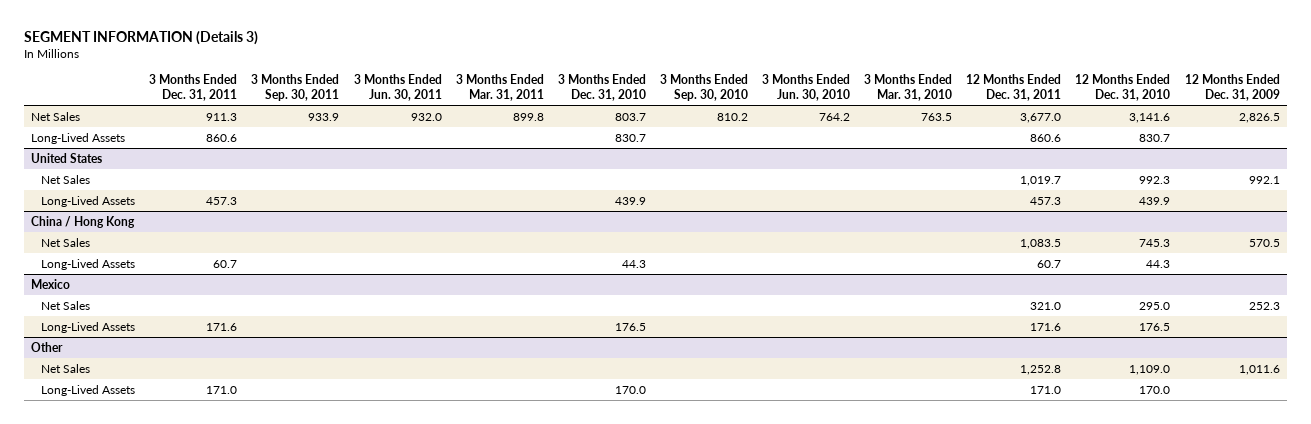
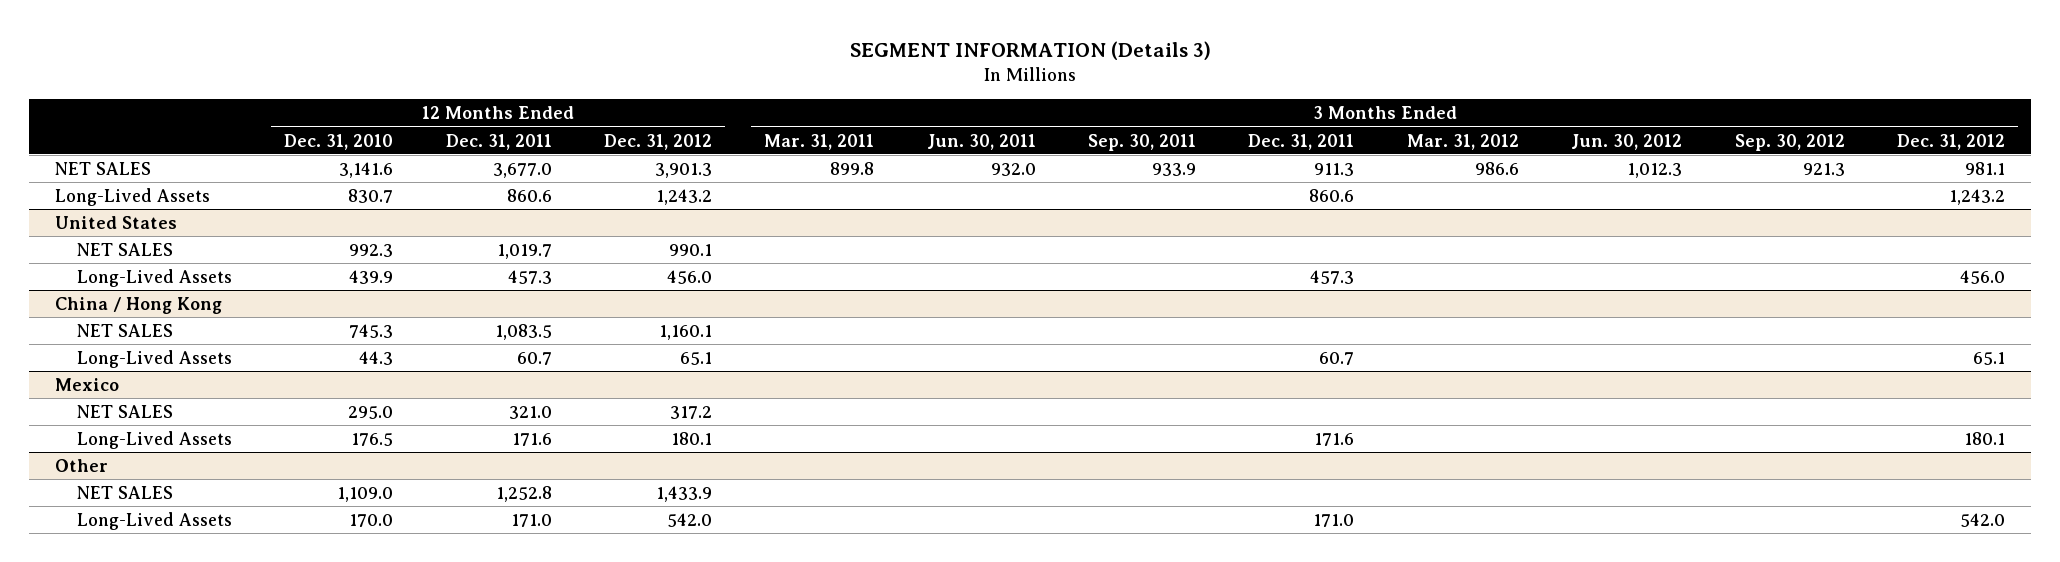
[557,74,646,102] 3 Months Ended Dec. 31, 2010 -> none
[659,74,748,102] 3 Months Ended Sep. 30, 2010 -> none
[762,74,851,102] 3 Months Ended Jun. 30, 2010 -> none
[864,74,953,102] 3 Months Ended Mar. 31, 2010 -> none
[1184,74,1280,102] 12 Months Ended Dec. 31, 2009 -> none
none -> [603,133,712,150] Dec. 31, 2012
none -> [1406,133,1519,150] Mar. 31, 2012
none -> [1571,133,1683,150] Jun. 30, 2012
none -> [1734,133,1845,151] Sep. 30, 2012
none -> [1896,133,2005,150] Dec. 31, 2012
[31,111,81,121] Net Sales -> [55,161,152,175] NET SALES
[41,174,91,184] Net Sales -> [76,242,173,256] NET SALES
[41,237,91,247] Net Sales -> [76,323,173,337] NET SALES
[41,300,91,310] Net Sales -> [76,404,173,418] NET SALES
[41,363,91,373] Net Sales -> [76,485,173,499] NET SALES

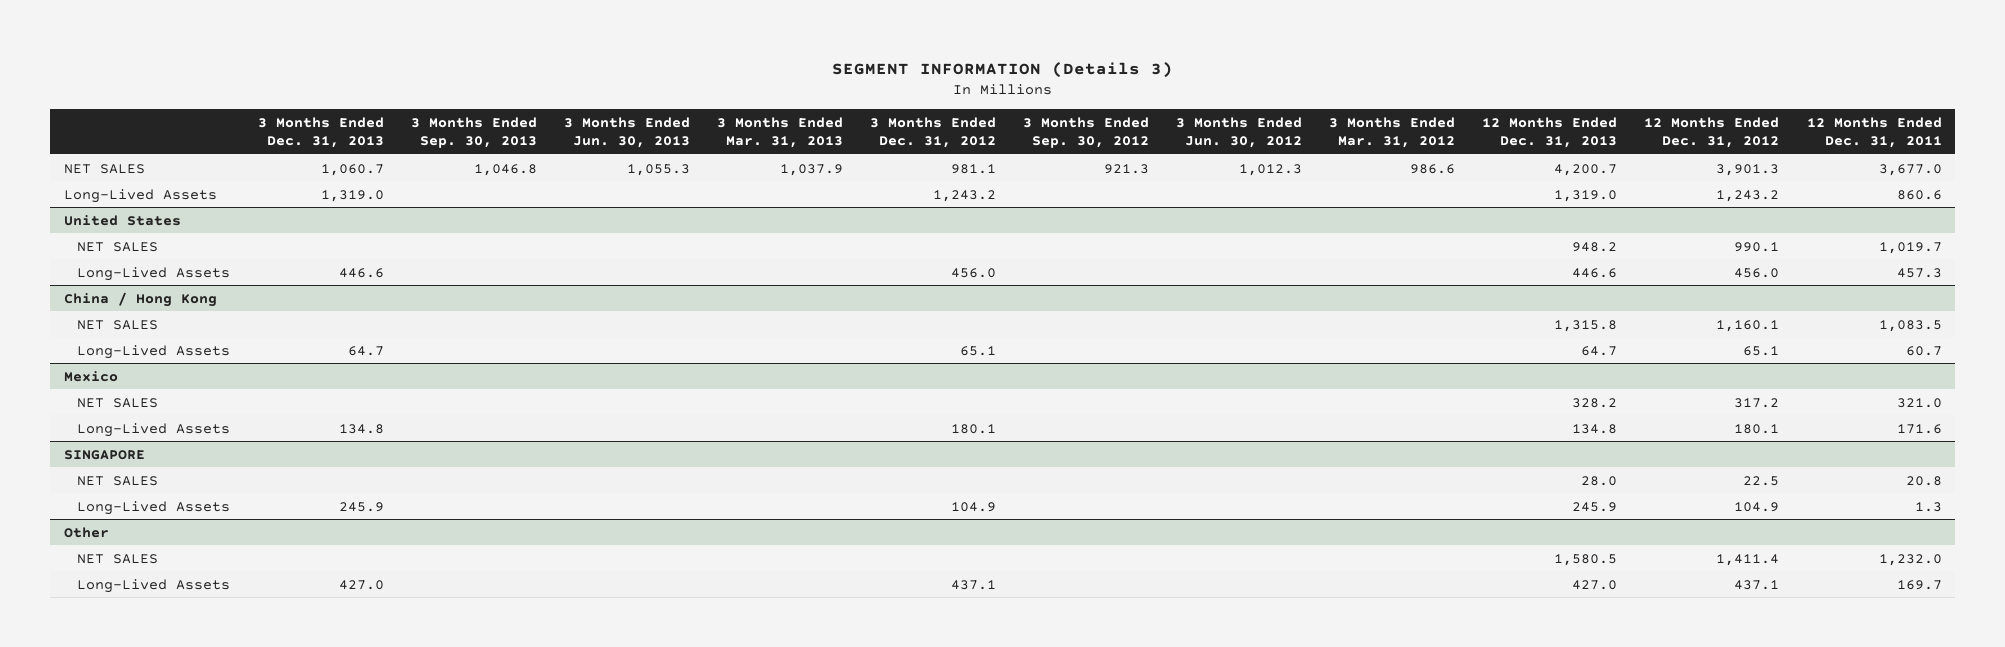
[284,133,394,150] Dec. 31, 2010 -> none
[764,133,875,150] Mar. 31, 2011 -> none
[926,133,1036,150] Jun. 30, 2011 -> none
[1088,133,1197,151] Sep. 30, 2011 -> none
[1248,133,1355,150] Dec. 31, 2011 -> none
none -> [257,116,384,149] 3 Months Ended Dec. 31, 2013
none -> [410,116,537,149] 3 Months Ended Sep. 30, 2013
none -> [563,116,690,149] 3 Months Ended Jun. 30, 2013
none -> [716,116,843,149] 3 Months Ended Mar. 31, 2013
none -> [1482,116,1618,149] 12 Months Ended Dec. 31, 2013
none -> [63,449,145,460] SINGAPORE
none -> [77,475,159,486] NET SALES
none -> [77,500,231,515] Long-Lived Assets
[495,485,552,502] 1,252.8 -> [1878,553,1942,566] 1,232.0
[655,485,712,502] 1,433.9 -> [1716,553,1780,566] 1,411.4
[510,513,552,527] 171.0 -> [1896,579,1942,590] 169.7
[666,512,712,527] 542.0 -> [1734,579,1780,590] 437.1
[1959,512,2005,527] 542.0 -> [950,579,996,590] 437.1

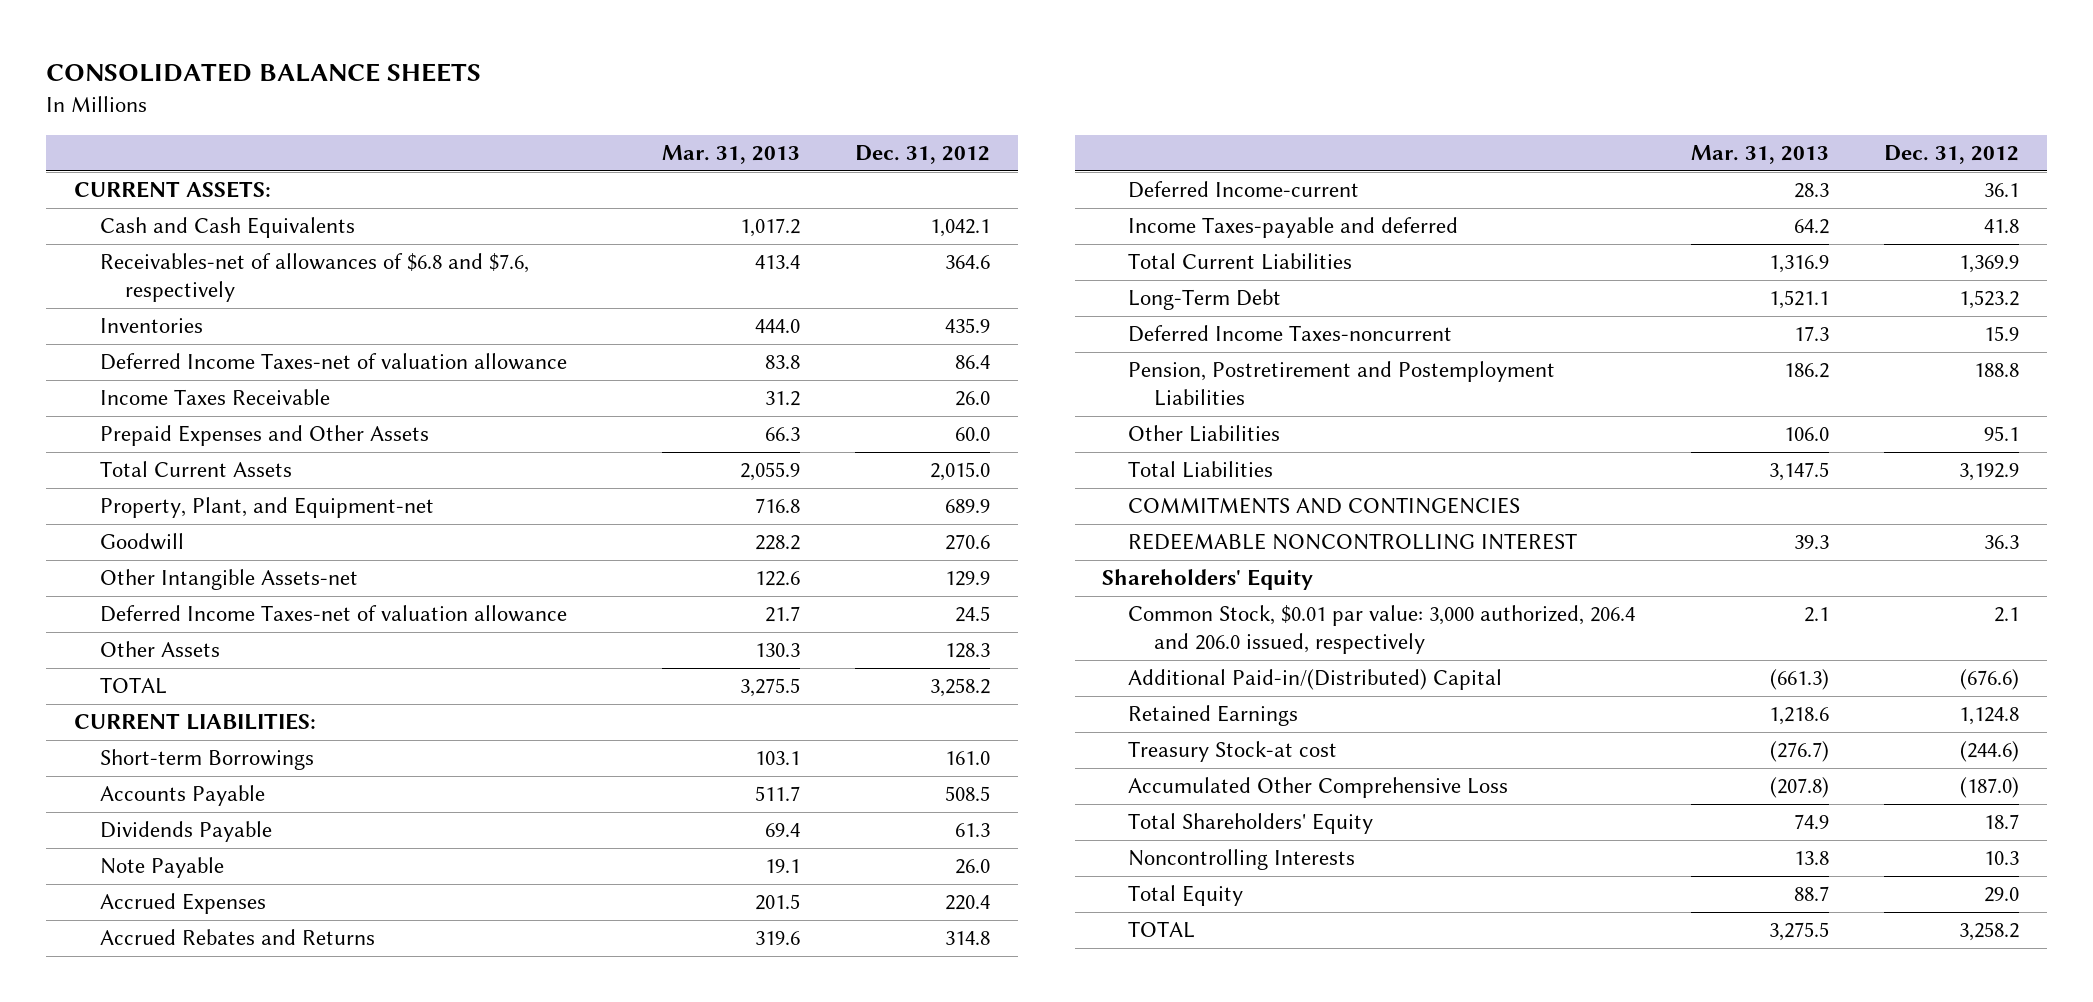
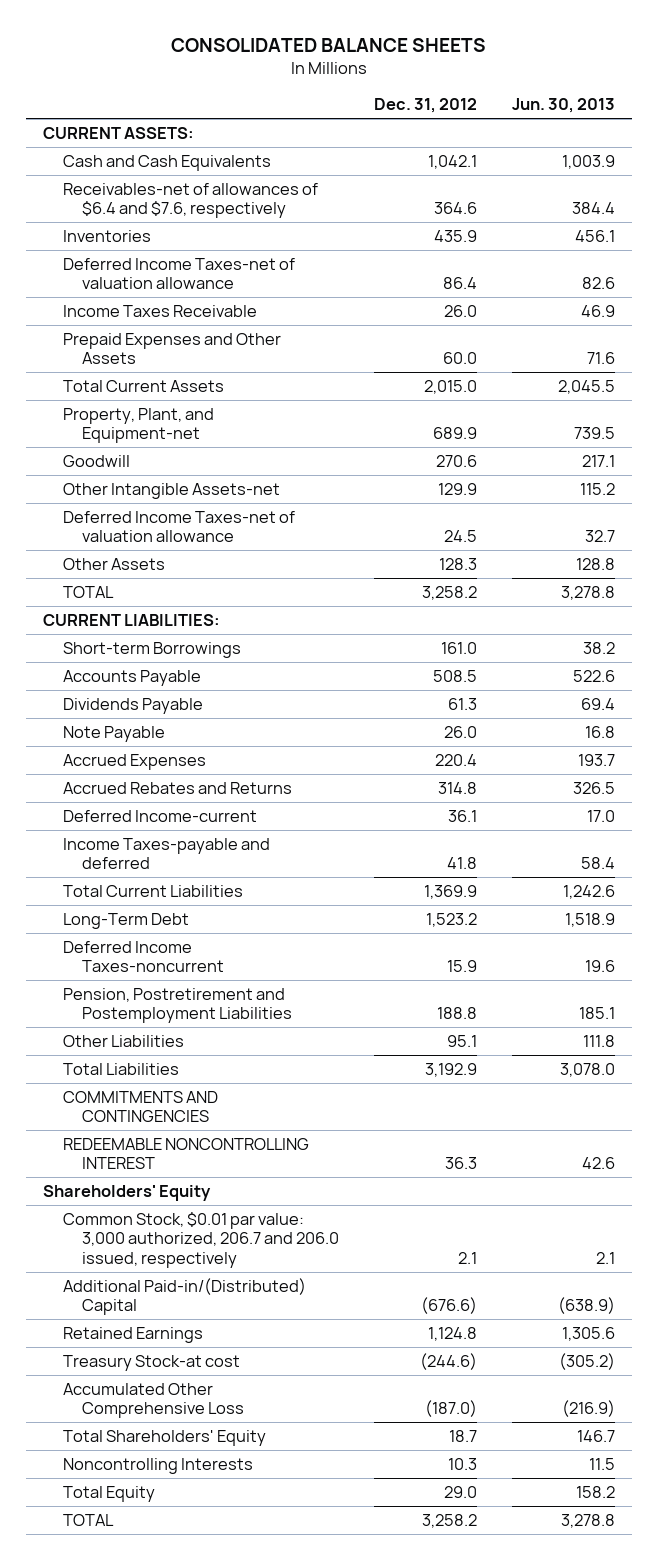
[661,144,800,164] Mar. 31, 2013 -> none
none -> [511,98,615,114] Jun. 30, 2013
[99,253,529,303] Receivables-net of allowances of $6.8 and $7.6, respectively -> [62,183,318,219] Receivables-net of allowances of $6.4 and $7.6, respectively
[1128,605,1636,655] Common Stock, $0.01 par value: 3,000 authorized, 206.4 and 206.0 issued, respectively -> [62,1212,340,1268] Common Stock, $0.01 par value: 3,000 authorized, 206.7 and 206.0 issued, respectively

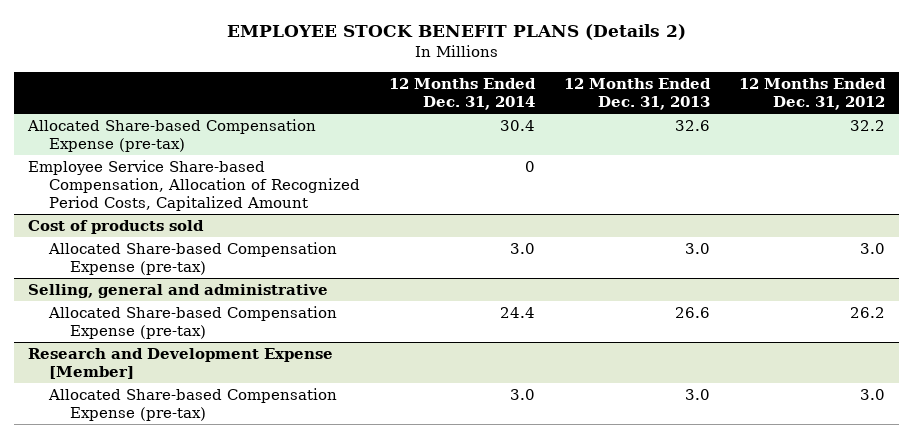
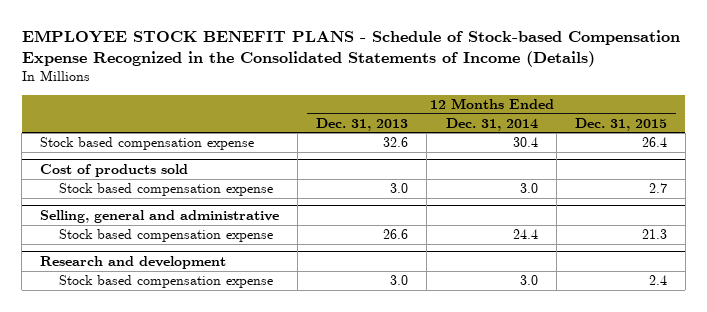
[226,23,686,40] EMPLOYEE STOCK BENEFIT PLANS (Details 2) -> [21,30,680,68] EMPLOYEE STOCK BENEFIT PLANS - Schedule of Stock-based Compensation Expense Recognized in the Consolidated Statements of Income (Details)
[738,77,886,110] 12 Months Ended Dec. 31, 2012 -> none
none -> [574,117,667,131] Dec. 31, 2015
[28,159,361,212] Employee Service Share-based Compensation, Allocation of Recognized Period Costs, Capitalized Amount -> none
[27,118,317,153] Allocated Share-based Compensation Expense (pre-tax) -> [40,137,255,151] Stock based compensation expense
[48,241,338,276] Allocated Share-based Compensation Expense (pre-tax) -> [58,183,273,197] Stock based compensation expense
[48,305,338,340] Allocated Share-based Compensation Expense (pre-tax) -> [58,229,273,243] Stock based compensation expense
[28,347,334,380] Research and Development Expense [Member] -> [40,255,227,269] Research and development
[48,387,338,422] Allocated Share-based Compensation Expense (pre-tax) -> [58,275,273,289] Stock based compensation expense

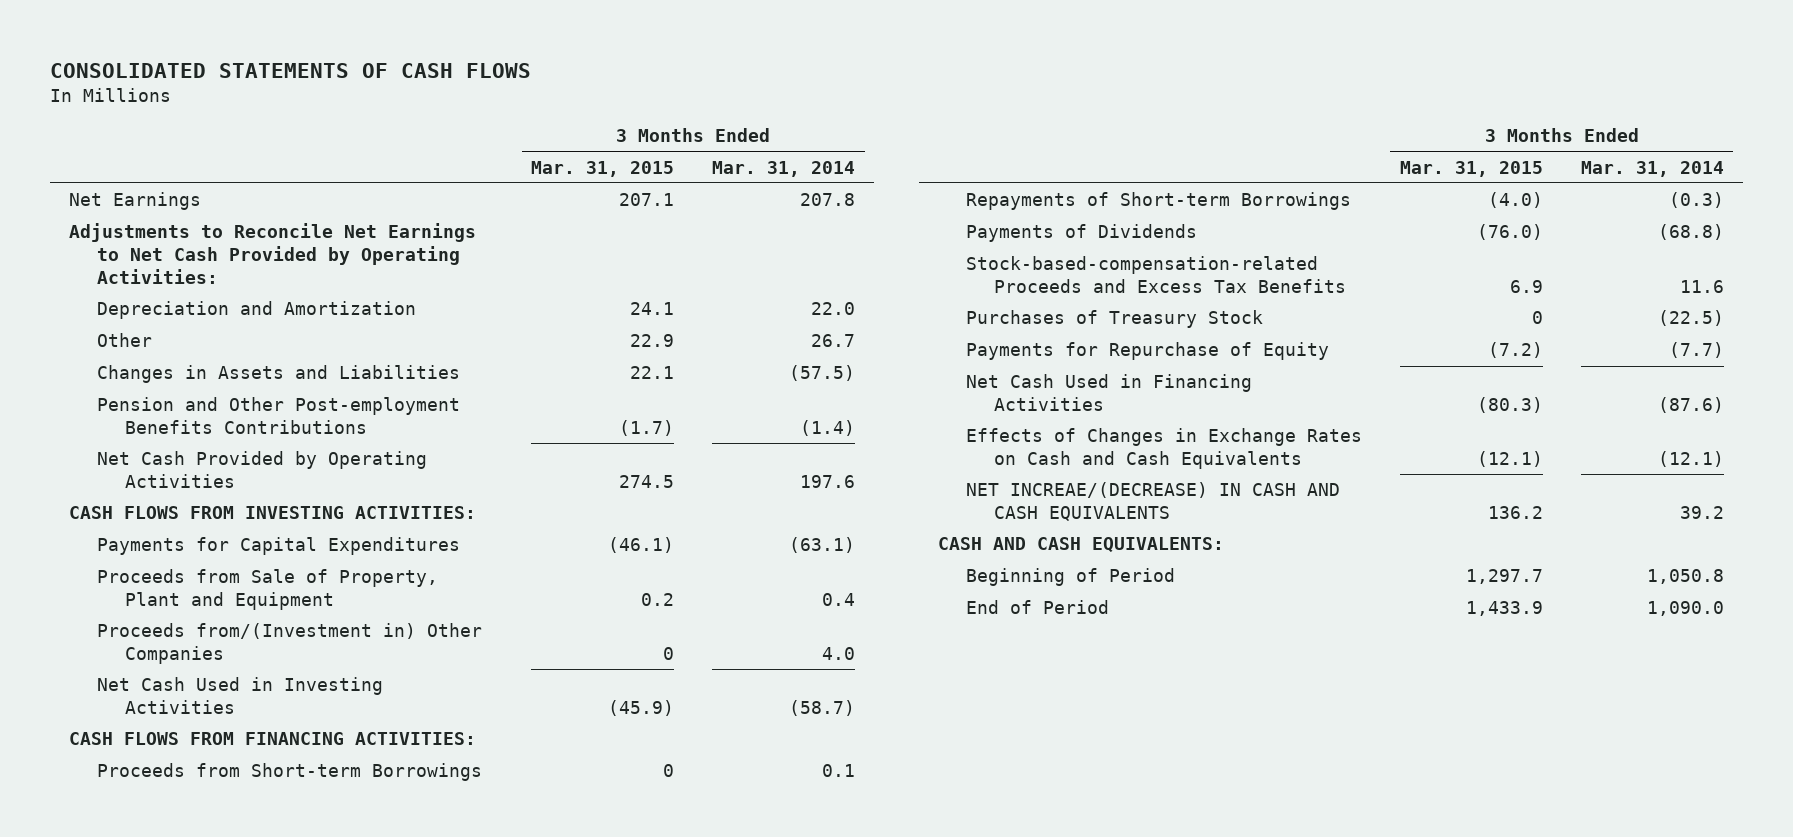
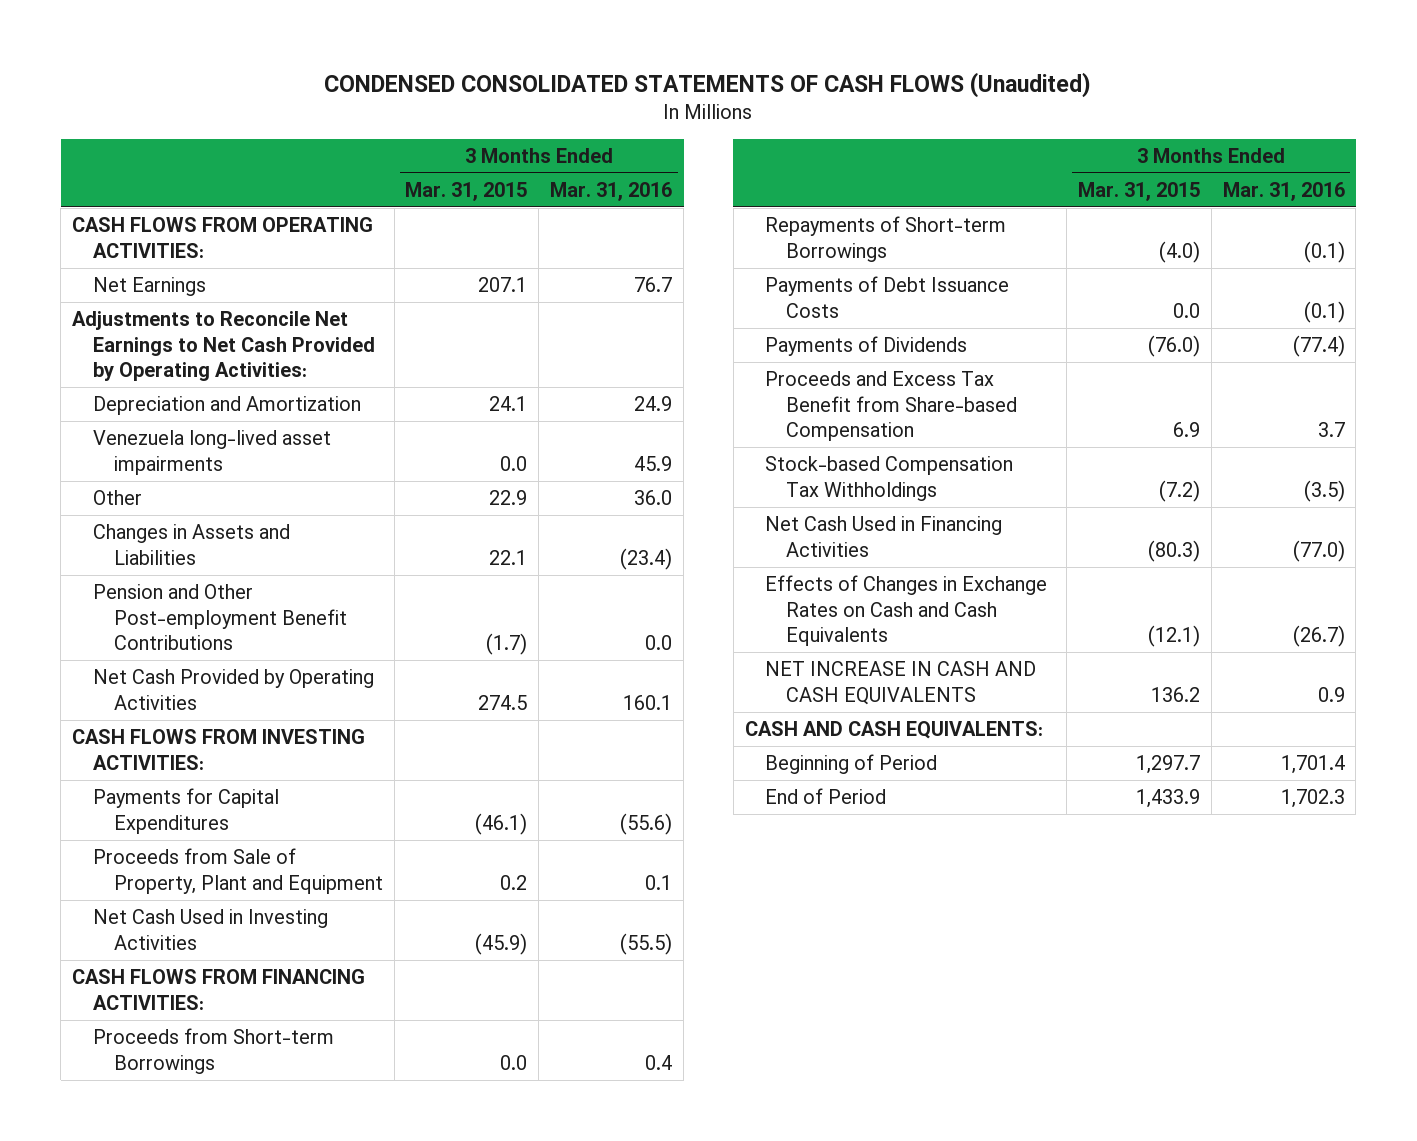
[50,62,532,78] CONSOLIDATED STATEMENTS OF CASH FLOWS -> [324,71,1092,98] CONDENSED CONSOLIDATED STATEMENTS OF CASH FLOWS (Unaudited)
[712,160,856,177] Mar. 31, 2014 -> none
none -> [550,181,673,201] Mar. 31, 2016
none -> [72,217,374,258] CASH FLOWS FROM OPERATING ACTIVITIES:
none -> [93,430,332,475] Venezuela long-lived asset impairments
[97,397,461,435] Pension and Other Post-employment Benefits Contributions -> [93,584,347,651] Pension and Other Post-employment Benefit Contributions
[97,623,483,665] Proceeds from/(Investment in) Other Companies -> none
[663,764,675,778] 0 -> [500,1054,528,1070] 0.0
none -> [765,276,1010,318] Payments of Debt Issuance Costs
[965,310,1263,329] Purchases of Treasury Stock -> none
[965,256,1346,294] Stock-based-compensation-related Proceeds and Excess Tax Benefits -> [765,371,1018,442] Proceeds and Excess Tax Benefit from Share-based Compensation
[965,342,1329,361] Payments for Repurchase of Equity -> [765,456,1014,501] Stock-based Compensation Tax Withholdings
[965,482,1340,522] NET INCREAE/(DECREASE) IN CASH AND CASH EQUIVALENTS -> [765,661,1037,705] NET INCREASE IN CASH AND CASH EQUIVALENTS

